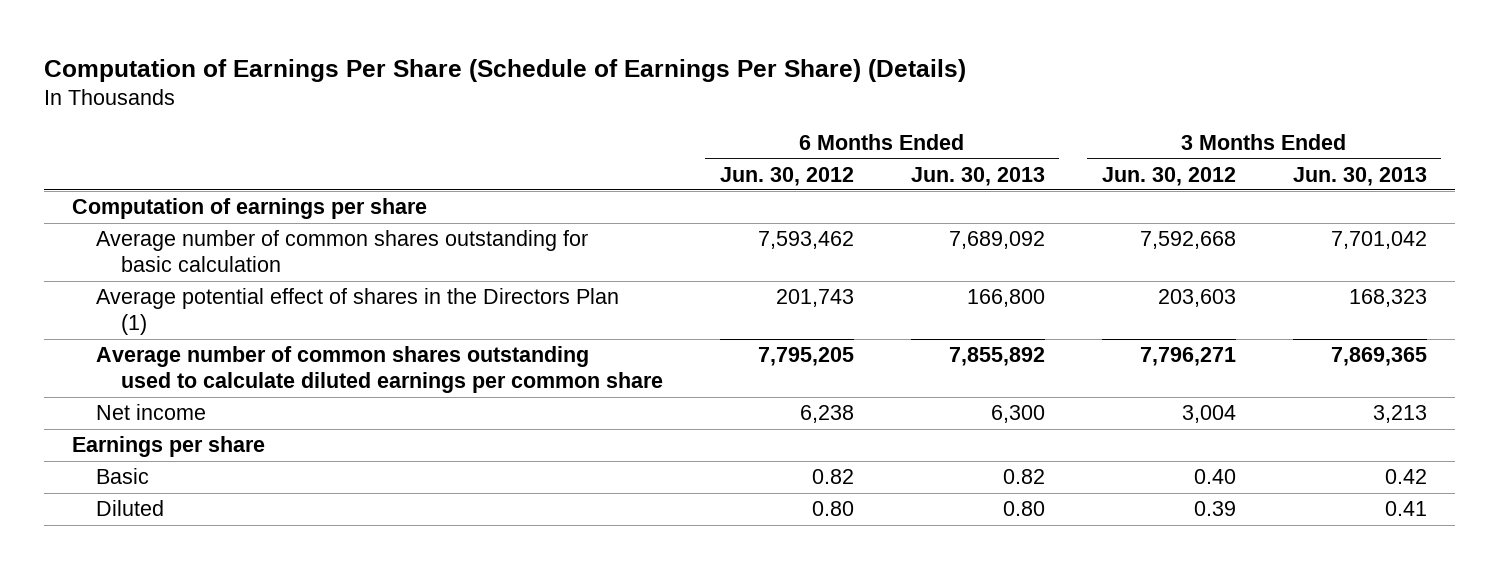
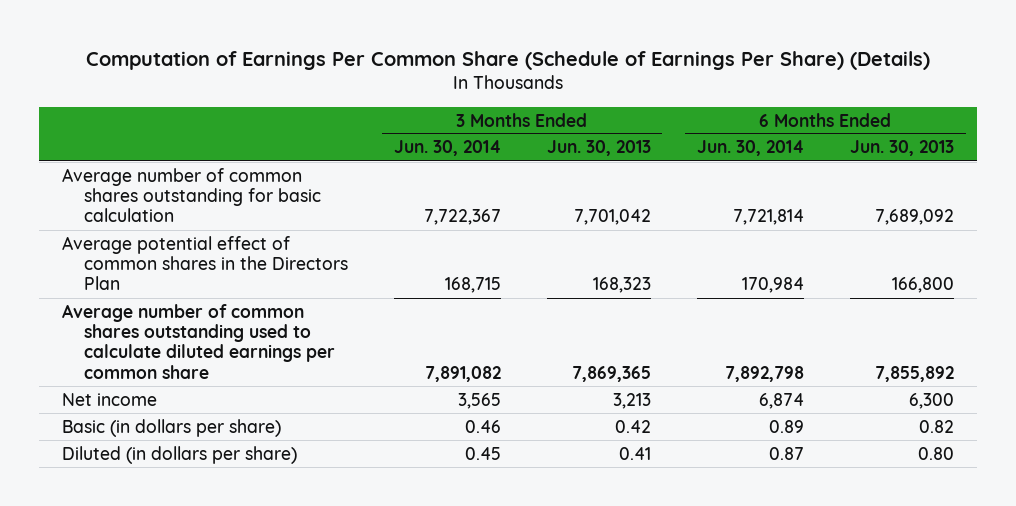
[43,58,966,82] Computation of Earnings Per Share (Schedule of Earnings Per Share) (Details) -> [85,50,930,70] Computation of Earnings Per Common Share (Schedule of Earnings Per Share) (Details)
[719,166,854,186] Jun. 30, 2012 -> none
[1101,166,1236,186] Jun. 30, 2012 -> none
none -> [393,140,501,157] Jun. 30, 2014
none -> [696,140,804,157] Jun. 30, 2014
[72,198,428,220] Computation of earnings per share -> none
[96,288,620,336] Average potential effect of shares in the Directors Plan (1) -> [61,235,348,291] Average potential effect of common shares in the Directors Plan
[72,436,266,458] Earnings per share -> none
[96,468,150,485] Basic -> [61,418,281,437] Basic (in dollars per share)
[96,500,165,517] Diluted -> [61,445,297,464] Diluted (in dollars per share)

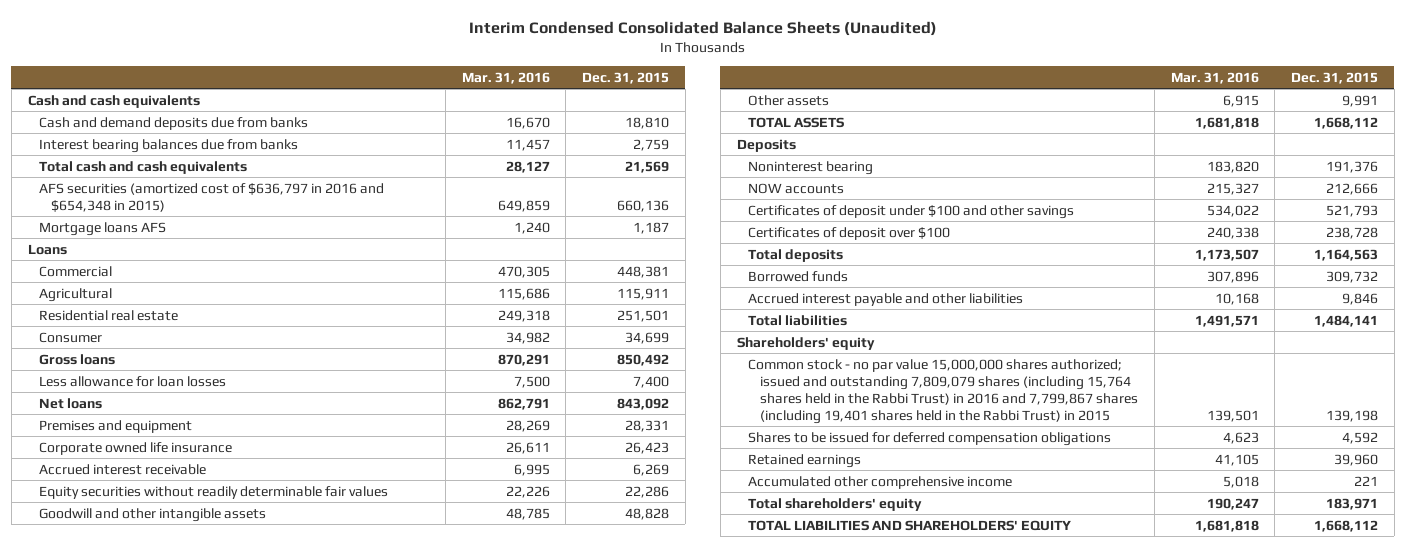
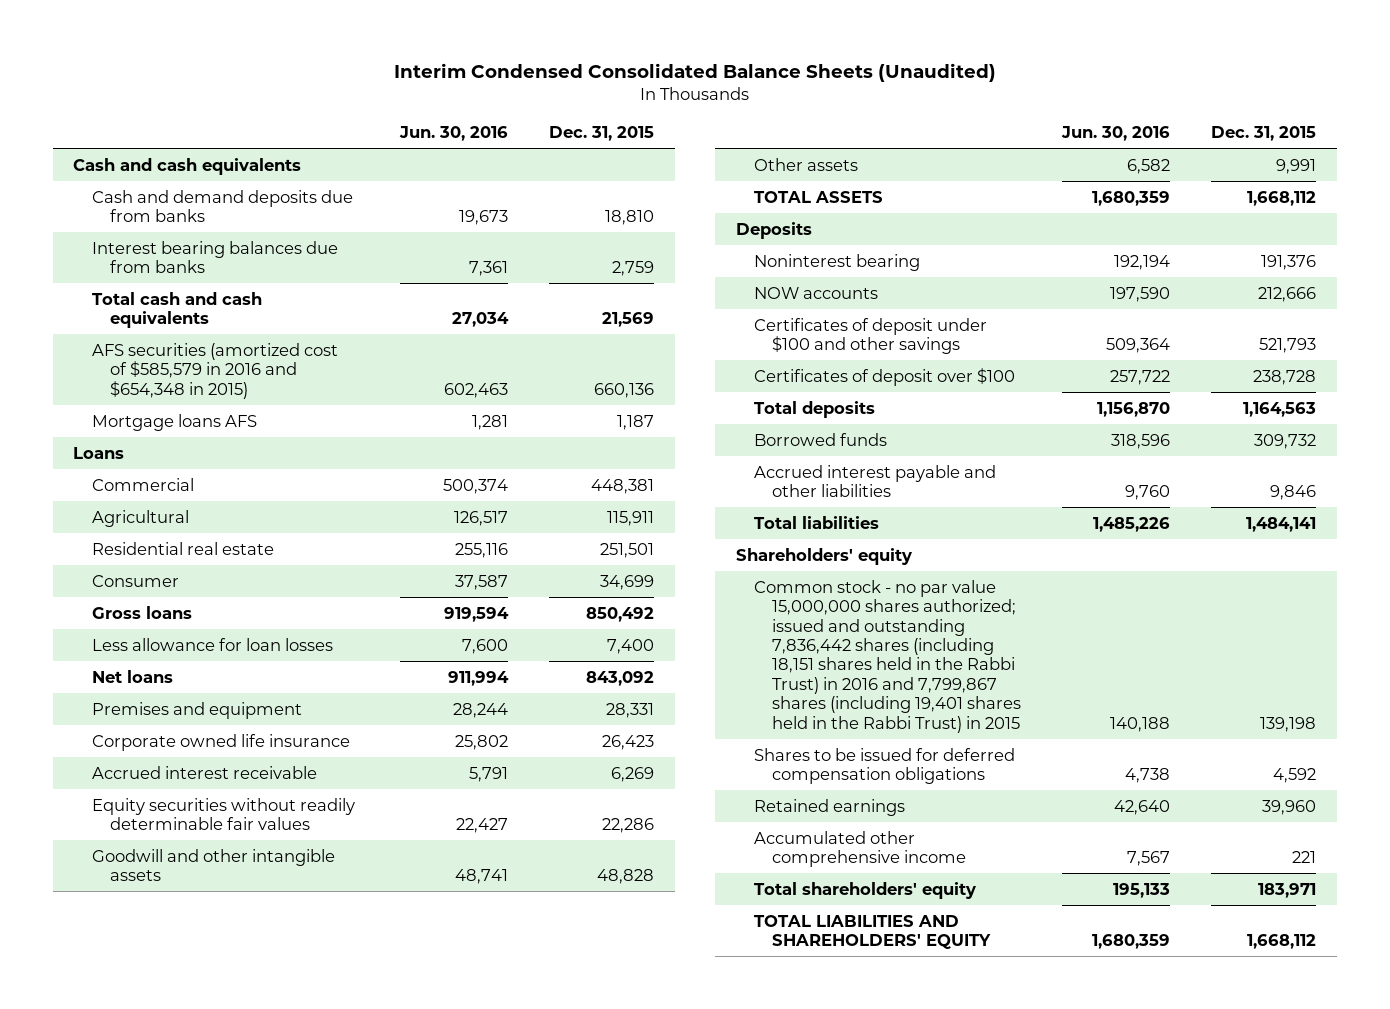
[461,71,550,84] Mar. 31, 2016 -> none
none -> [399,125,509,141] Jun. 30, 2016
[39,182,385,212] AFS securities (amortized cost of $636,797 in 2016 and $654,348 in 2015) -> [91,342,338,399] AFS securities (amortized cost of $585,579 in 2016 and $654,348 in 2015)
[748,358,1139,424] Common stock - no par value 15,000,000 shares authorized; issued and outstanding 7,809,079 shares (including 15,764 shares held in the Rabbi Trust) in 2016 and 7,799,867 shares (including 19,401 shares held in the Rabbi Trust) in 2015 -> [754,579,1022,733] Common stock - no par value 15,000,000 shares authorized; issued and outstanding 7,836,442 shares (including 18,151 shares held in the Rabbi Trust) in 2016 and 7,799,867 shares (including 19,401 shares held in the Rabbi Trust) in 2015

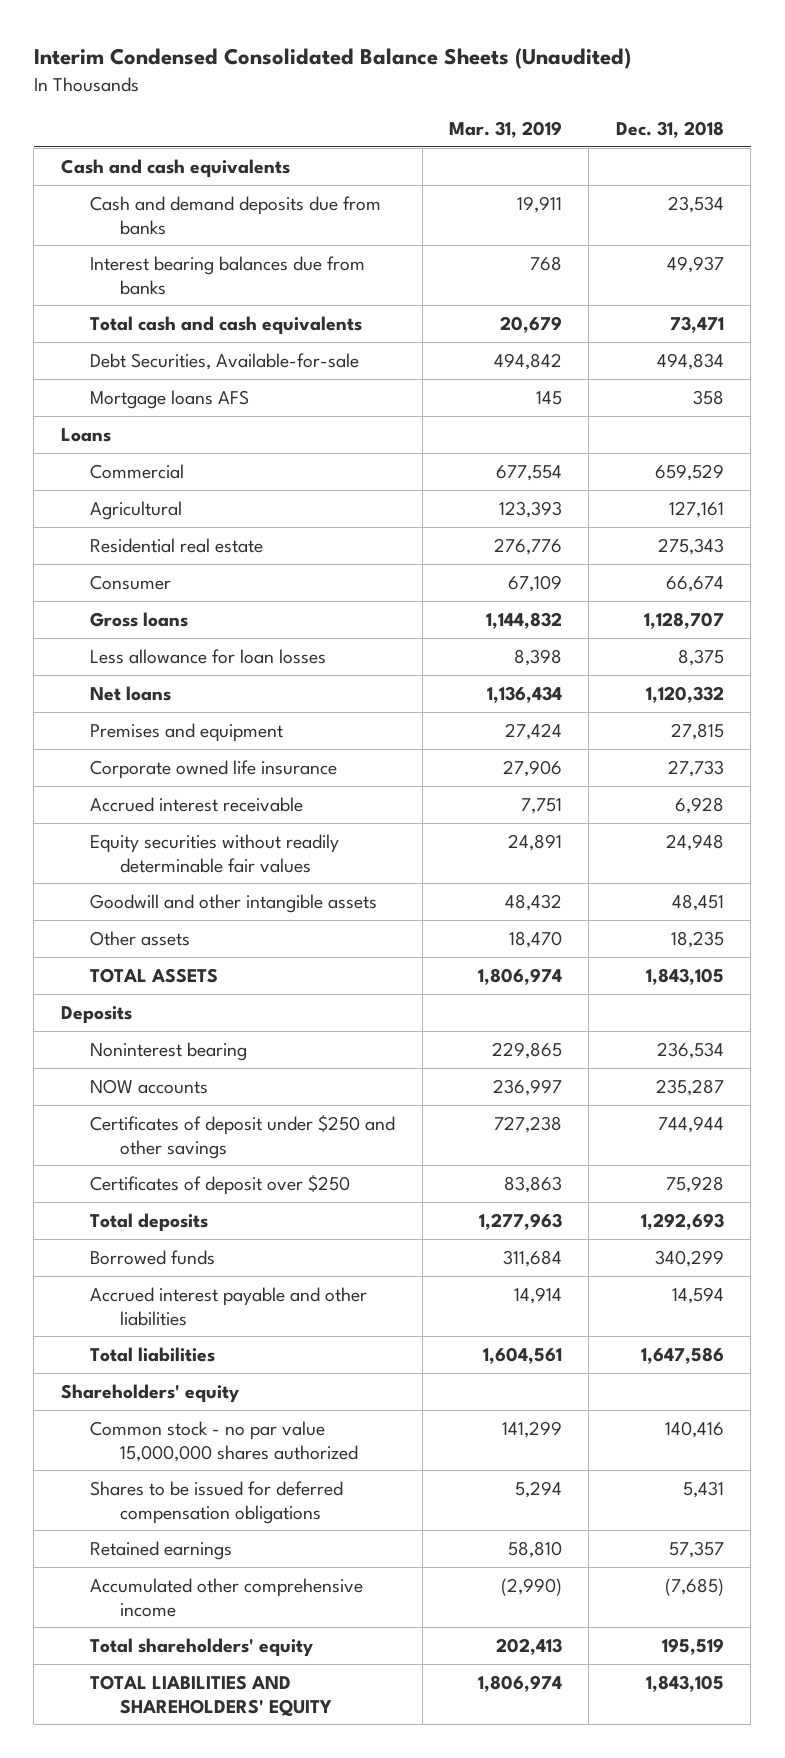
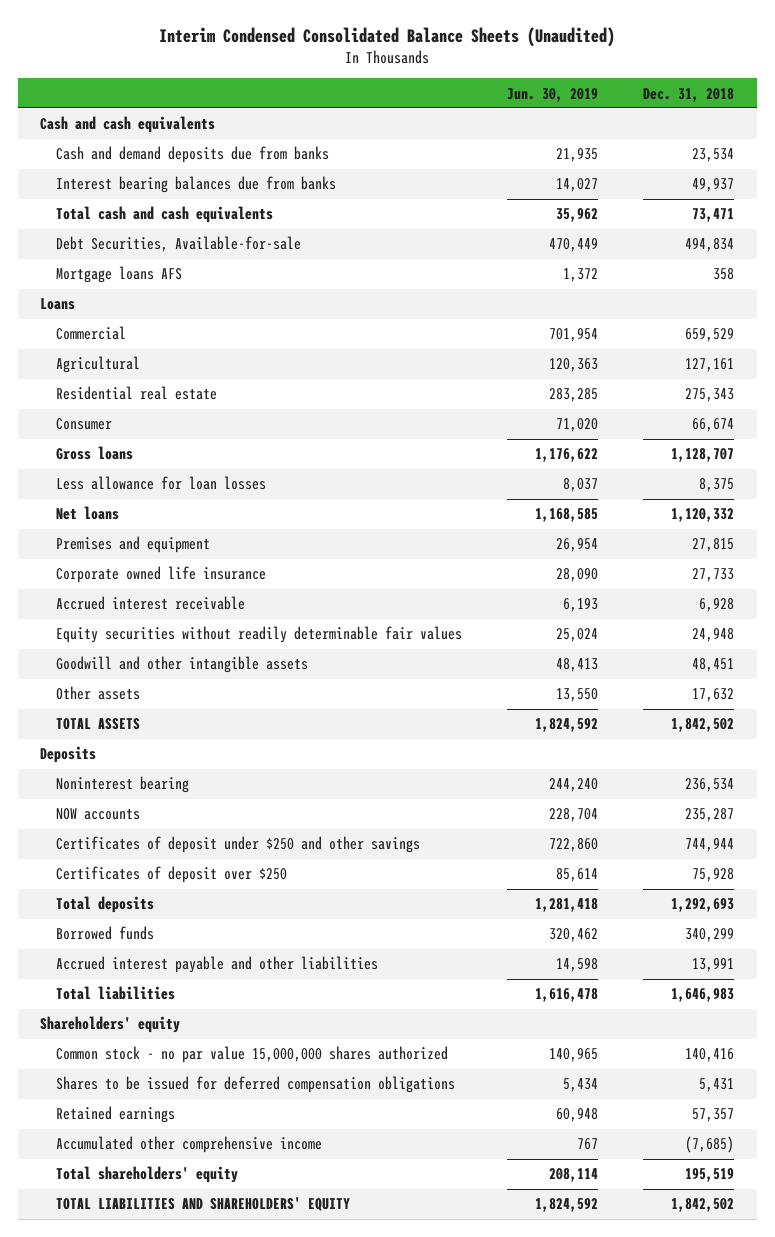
[449,121,563,139] Mar. 31, 2019 -> none
none -> [507,87,599,102] Jun. 30, 2019
[670,930,724,948] 18,235 -> [692,688,735,703] 17,632
[645,967,724,985] 1,843,105 -> [671,718,735,733] 1,842,502
[671,1286,724,1304] 14,594 -> [692,958,735,973] 13,991
[640,1346,724,1364] 1,647,586 -> [671,988,735,1003] 1,646,983
[645,1674,724,1692] 1,843,105 -> [671,1198,735,1213] 1,842,502

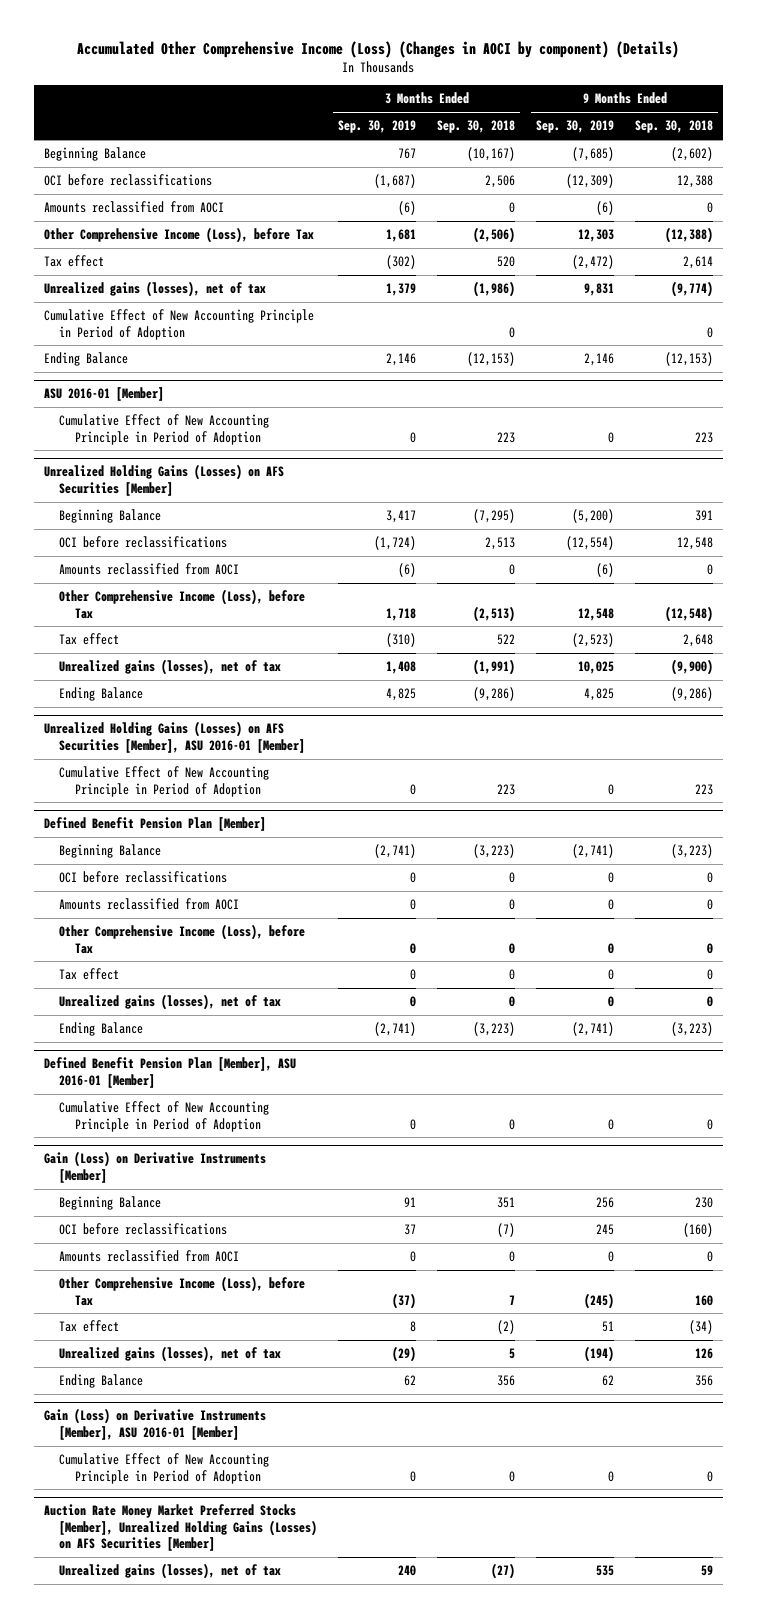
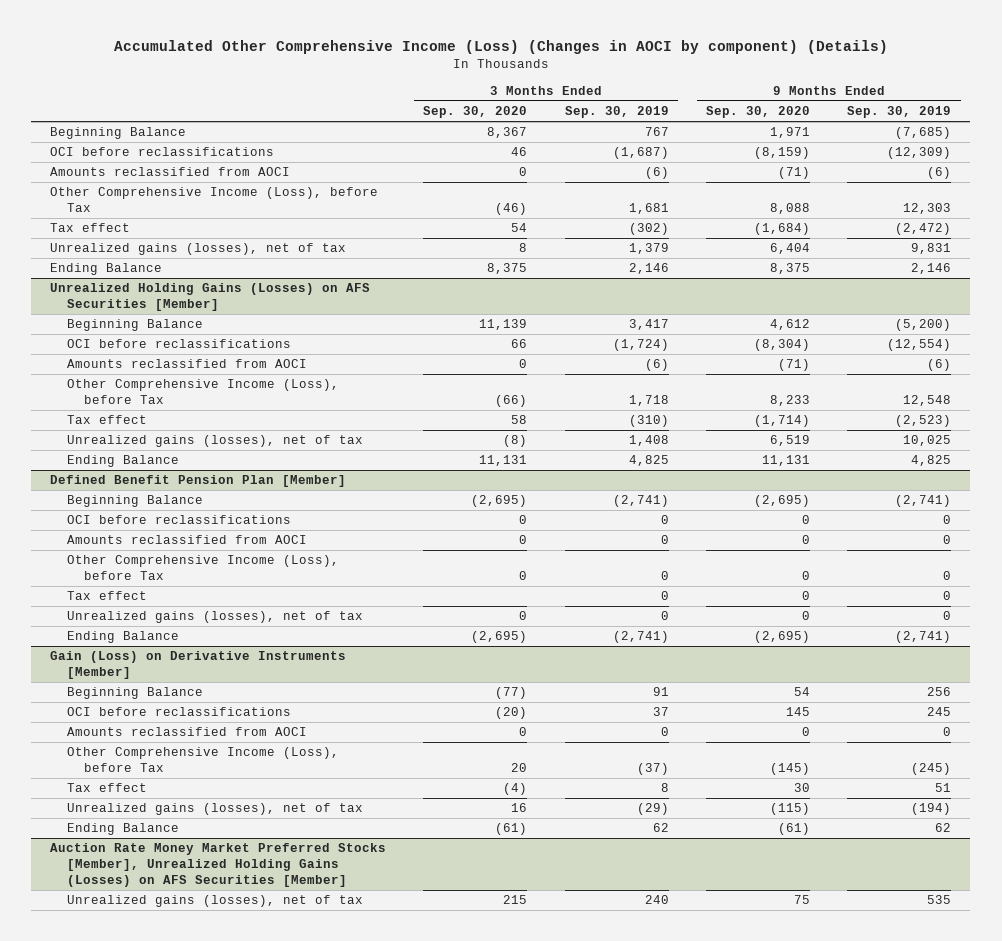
[437,120,516,134] Sep. 30, 2018 -> none
[634,120,713,134] Sep. 30, 2018 -> none
none -> [423,106,528,119] Sep. 30, 2020
none -> [706,106,811,119] Sep. 30, 2020
[43,309,314,340] Cumulative Effect of New Accounting Principle in Period of Adoption -> none
[43,387,164,402] ASU 2016-01 [Member] -> none
[59,414,270,445] Cumulative Effect of New Accounting Principle in Period of Adoption -> none
[43,721,306,753] Unrealized Holding Gains (Losses) on AFS Securities [Member], ASU 2016-01 [Member] -> none
[59,766,270,797] Cumulative Effect of New Accounting Principle in Period of Adoption -> none
[43,1057,296,1088] Defined Benefit Pension Plan [Member], ASU 2016-01 [Member] -> none
[59,1101,270,1132] Cumulative Effect of New Accounting Principle in Period of Adoption -> none
[43,1408,266,1440] Gain (Loss) on Derivative Instruments [Member], ASU 2016-01 [Member] -> none
[59,1453,270,1484] Cumulative Effect of New Accounting Principle in Period of Adoption -> none

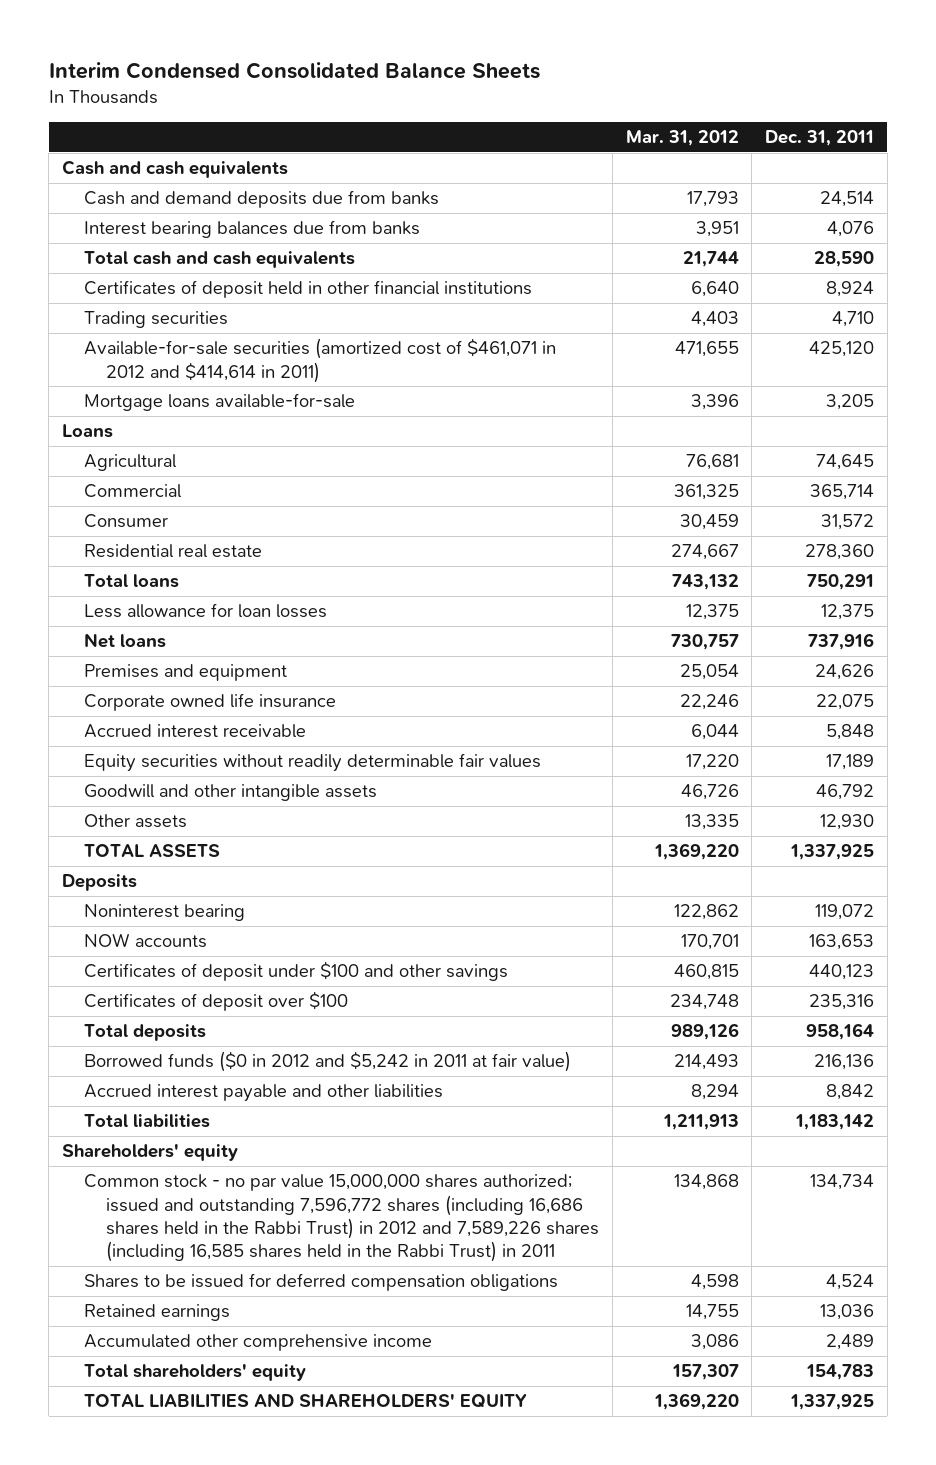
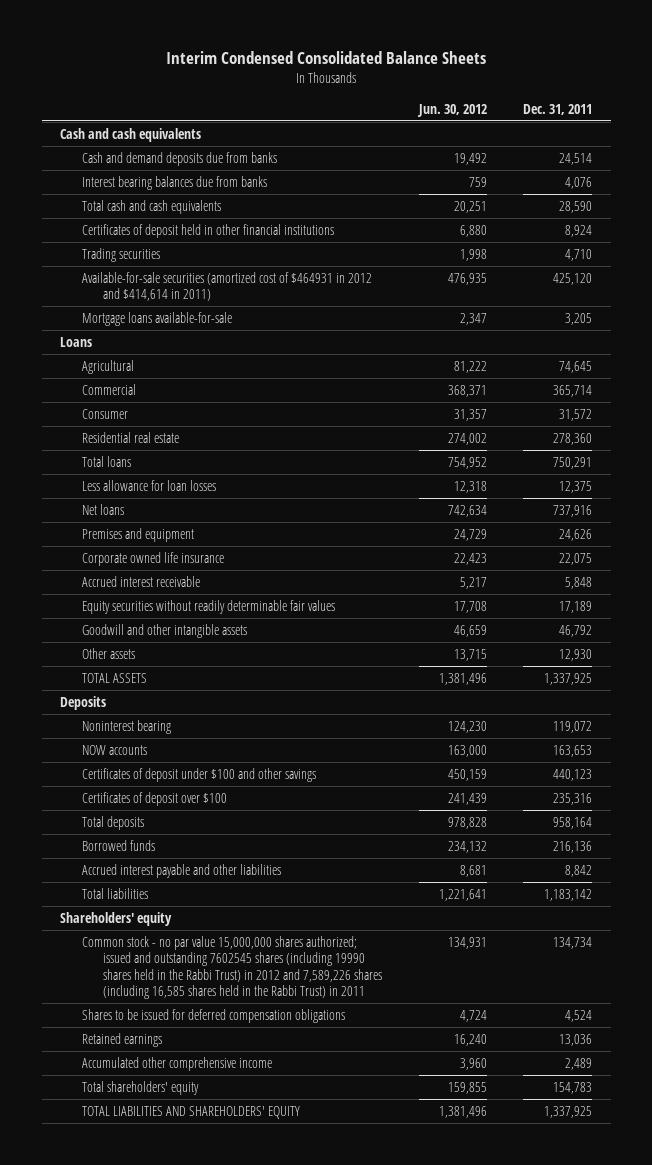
[625,130,739,147] Mar. 31, 2012 -> none
none -> [416,104,487,118] Jun. 30, 2012
[84,338,557,383] Available-for-sale securities (amortized cost of $461,071 in 2012 and $414,614 in 2011) -> [81,271,372,302] Available-for-sale securities (amortized cost of $464931 in 2012 and $414,614 in 2011)
[84,1051,572,1073] Borrowed funds ($0 in 2012 and $5,242 in 2011 at fair value) -> [81,839,155,851] Borrowed funds
[84,1174,600,1263] Common stock - no par value 15,000,000 shares authorized; issued and outstanding 7,596,772 shares (including 16,686 shares held in the Rabbi Trust) in 2012 and 7,589,226 shares (including 16,585 shares held in the Rabbi Trust) in 2011 -> [81,935,383,1000] Common stock - no par value 15,000,000 shares authorized; issued and outstanding 7602545 shares (including 19990 shares held in the Rabbi Trust) in 2012 and 7,589,226 shares (including 16,585 shares held in the Rabbi Trust) in 2011

